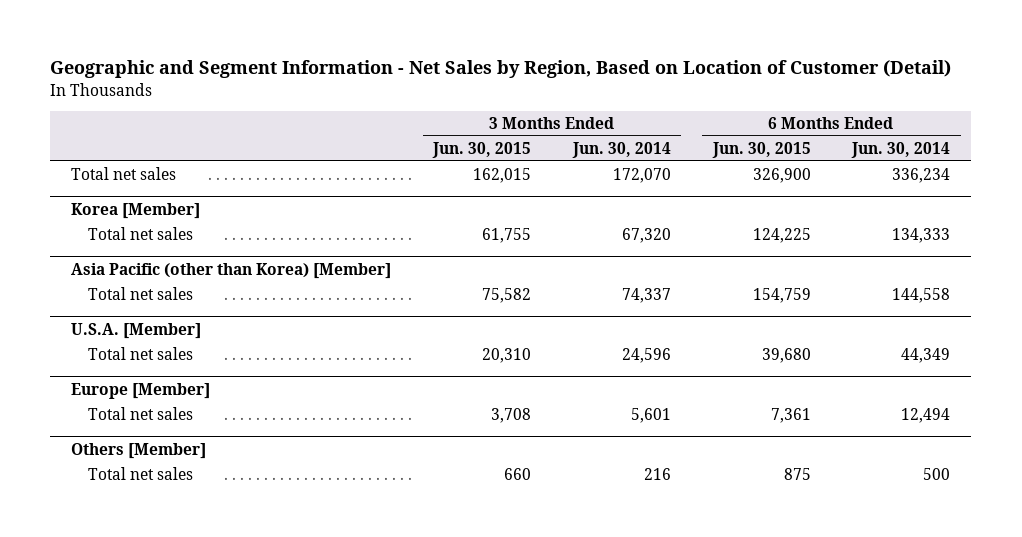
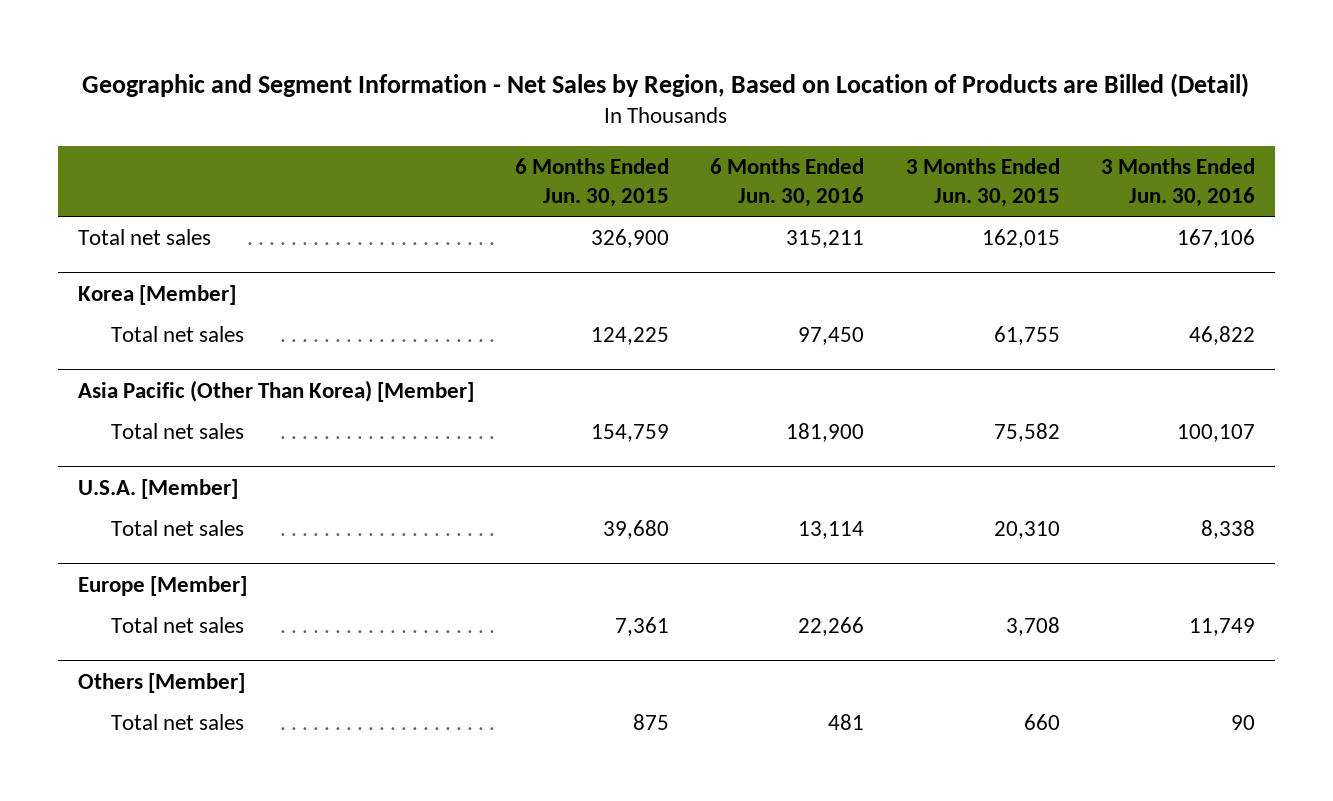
[50,60,952,79] Geographic and Segment Information - Net Sales by Region, Based on Location of Customer (Detail) -> [82,72,1250,97] Geographic and Segment Information - Net Sales by Region, Based on Location of Products are Billed (Detail)
[571,142,671,159] Jun. 30, 2014 -> none
[851,142,951,159] Jun. 30, 2014 -> none
none -> [710,158,865,208] 6 Months Ended Jun. 30, 2016
none -> [1100,158,1255,208] 3 Months Ended Jun. 30, 2016
[71,262,392,279] Asia Pacific (other than Korea) [Member] -> [78,379,475,402] Asia Pacific (Other Than Korea) [Member]

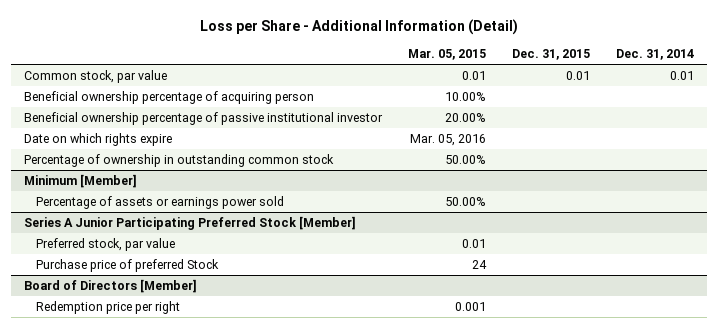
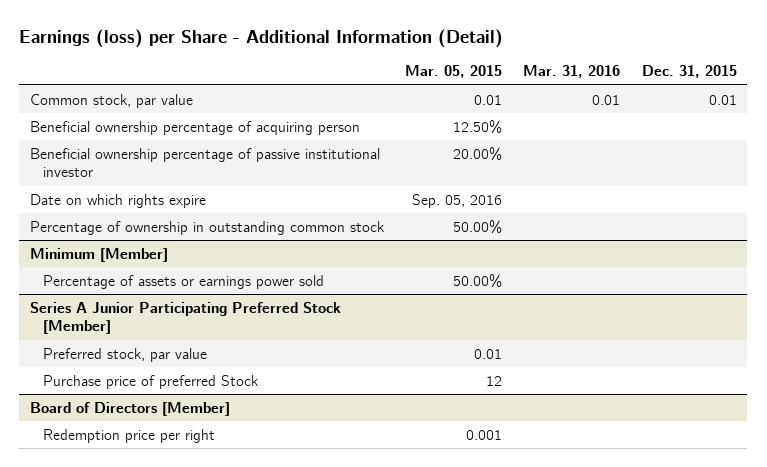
[200,18,519,35] Loss per Share - Additional Information (Detail) -> [19,28,504,48] Earnings (loss) per Share - Additional Information (Detail)
[616,48,695,60] Dec. 31, 2014 -> none
none -> [523,65,621,79] Mar. 31, 2016
[445,92,487,102] 10.00% -> [453,119,503,134] 12.50%
[410,134,487,147] Mar. 05, 2016 -> [412,193,503,208] Sep. 05, 2016
[472,260,488,270] 24 -> [486,375,503,386] 12

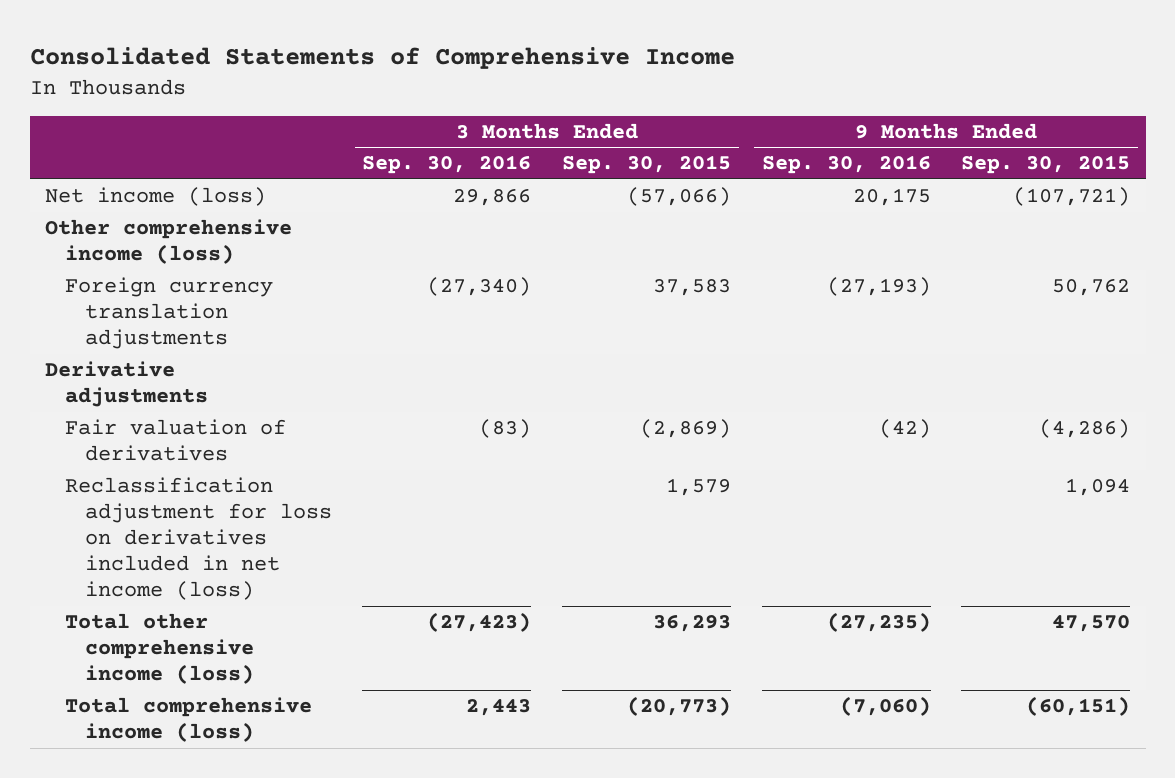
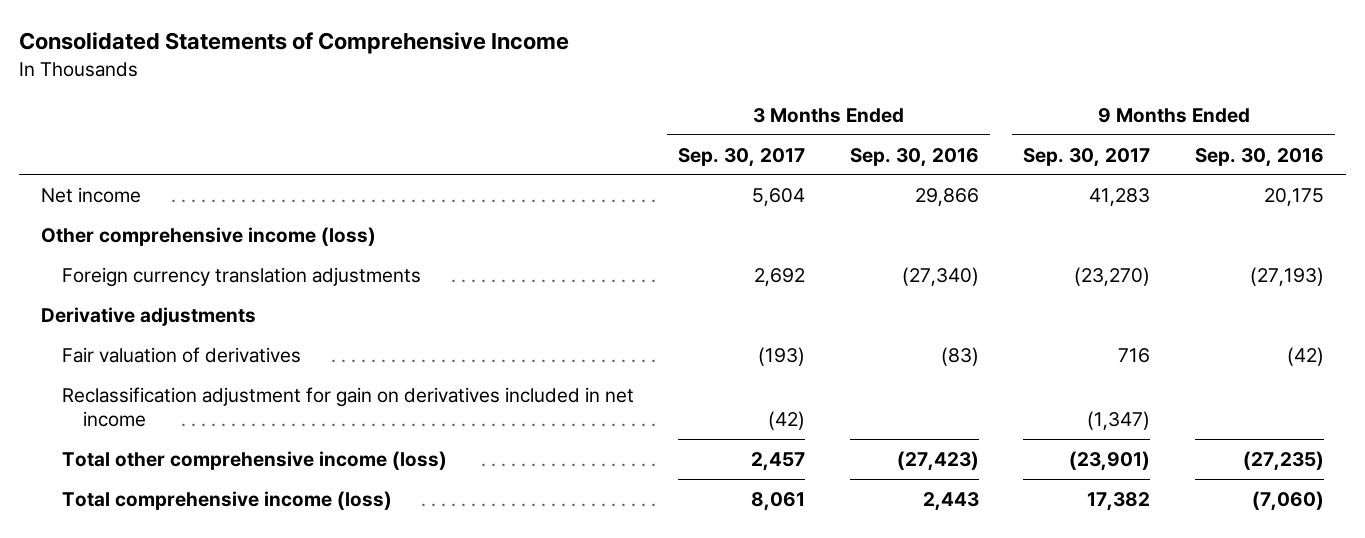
[561,155,731,175] Sep. 30, 2015 -> none
[961,155,1131,175] Sep. 30, 2015 -> none
none -> [678,147,806,167] Sep. 30, 2017
none -> [1023,147,1151,167] Sep. 30, 2017
[45,187,267,207] Net income (loss) -> [41,186,142,203] Net income
[64,477,332,601] Reclassification adjustment for loss on derivatives included in net income (loss) -> [61,386,634,428] Reclassification adjustment for gain on derivatives included in net income

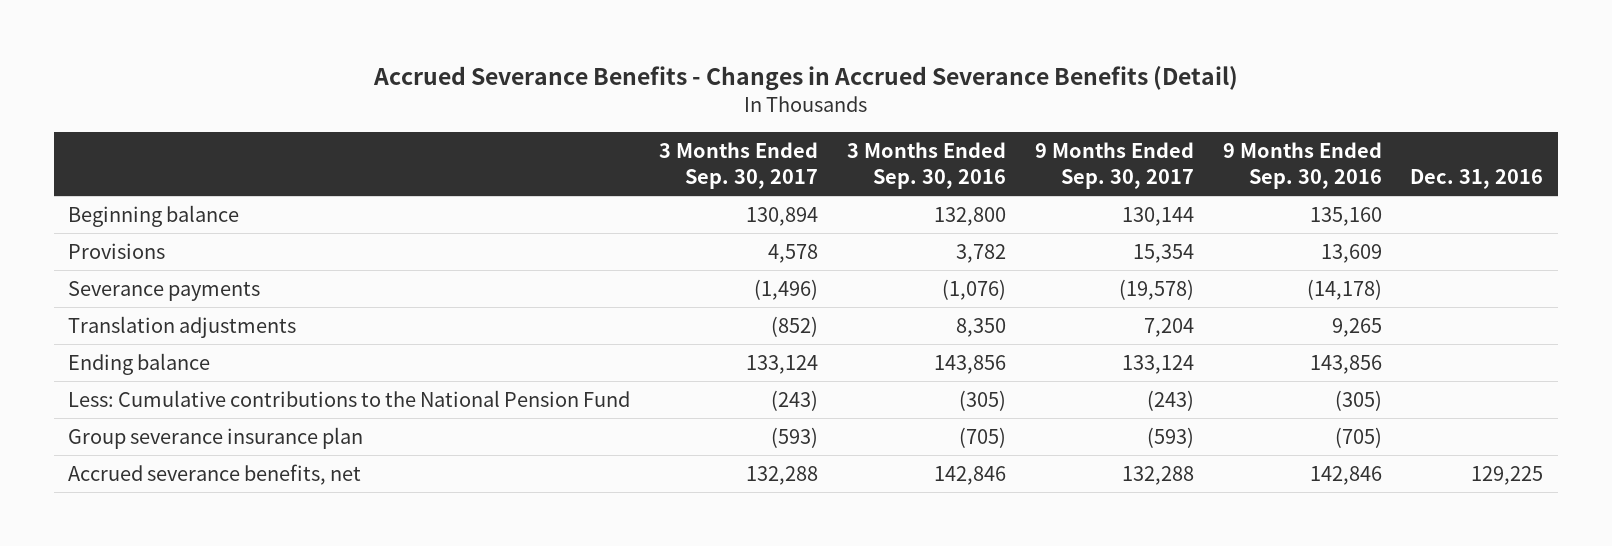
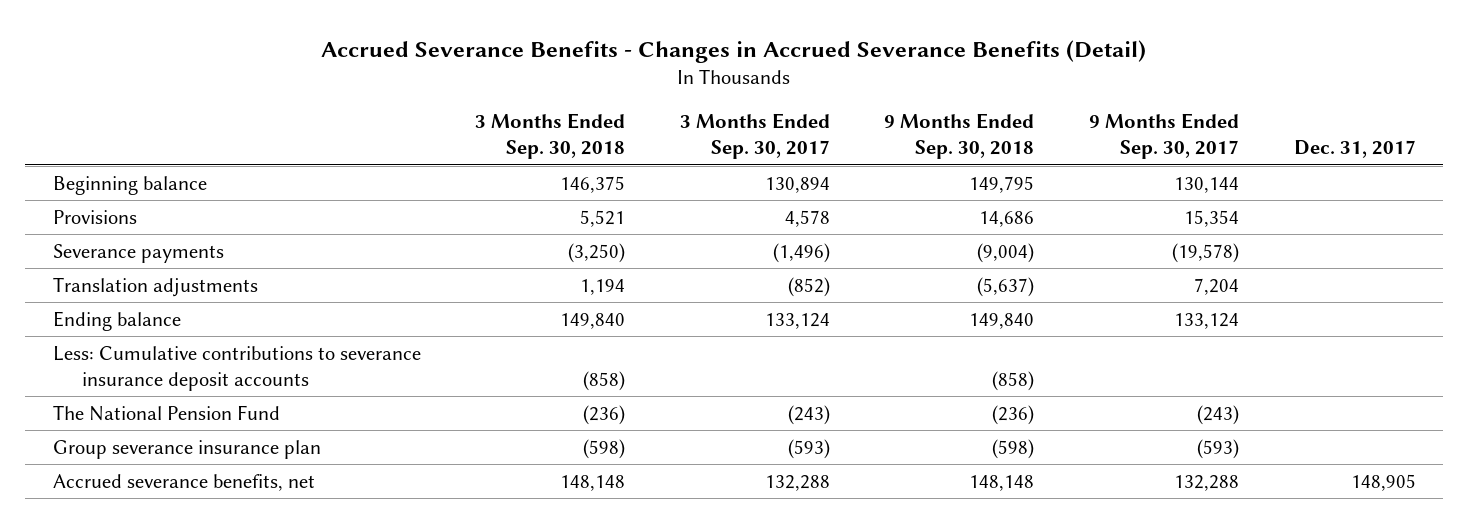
[846,142,1006,189] 3 Months Ended Sep. 30, 2016 -> none
[1222,142,1382,189] 9 Months Ended Sep. 30, 2016 -> none
[1410,168,1544,189] Dec. 31, 2016 -> none
none -> [475,113,626,160] 3 Months Ended Sep. 30, 2018
none -> [884,113,1035,160] 9 Months Ended Sep. 30, 2018
none -> [1293,140,1416,159] Dec. 31, 2017
none -> [52,345,421,391] Less: Cumulative contributions to severance insurance deposit accounts
[68,390,631,408] Less: Cumulative contributions to the National Pension Fund -> [52,404,280,421] The National Pension Fund

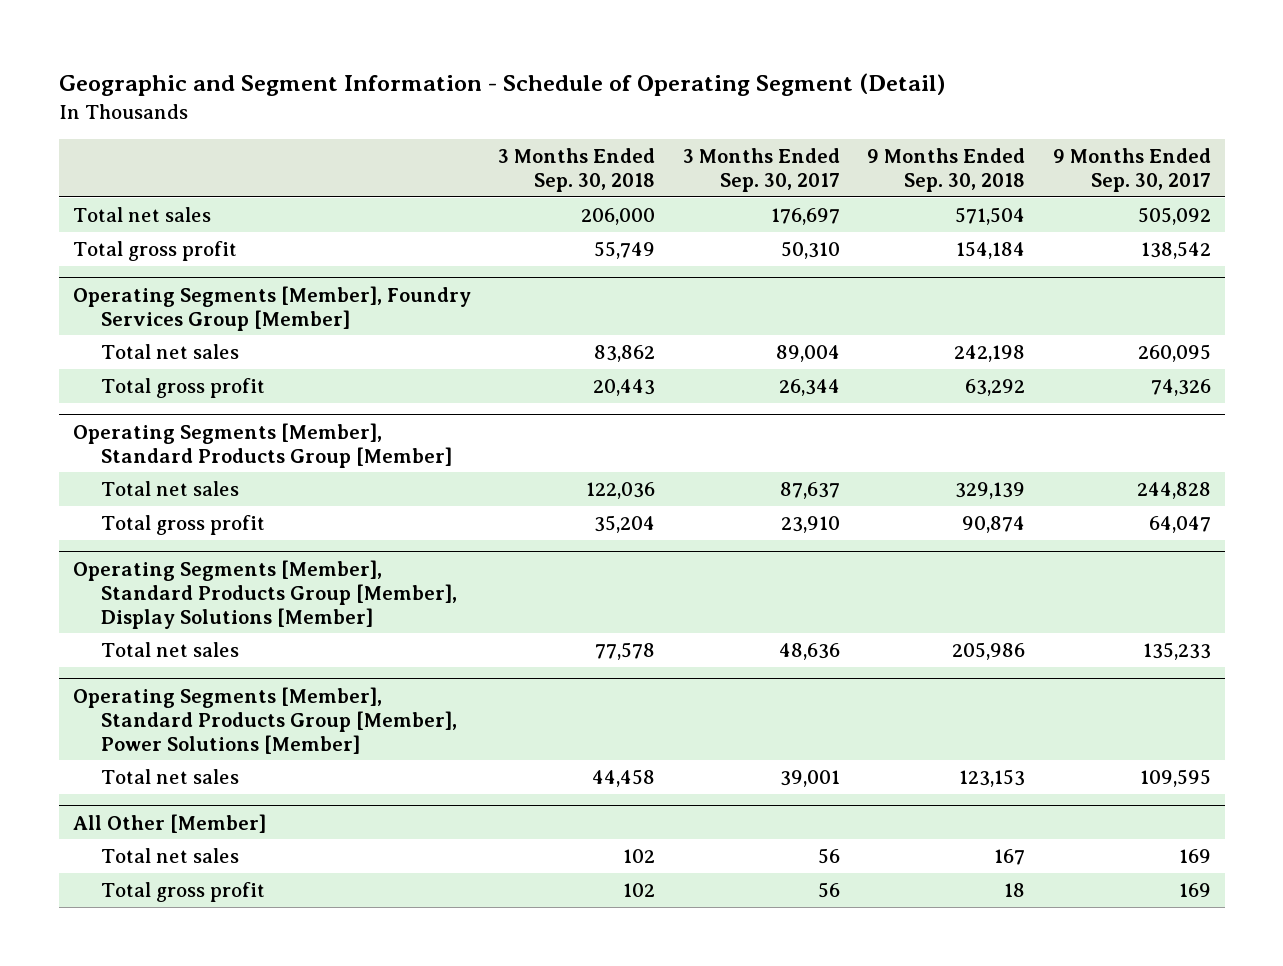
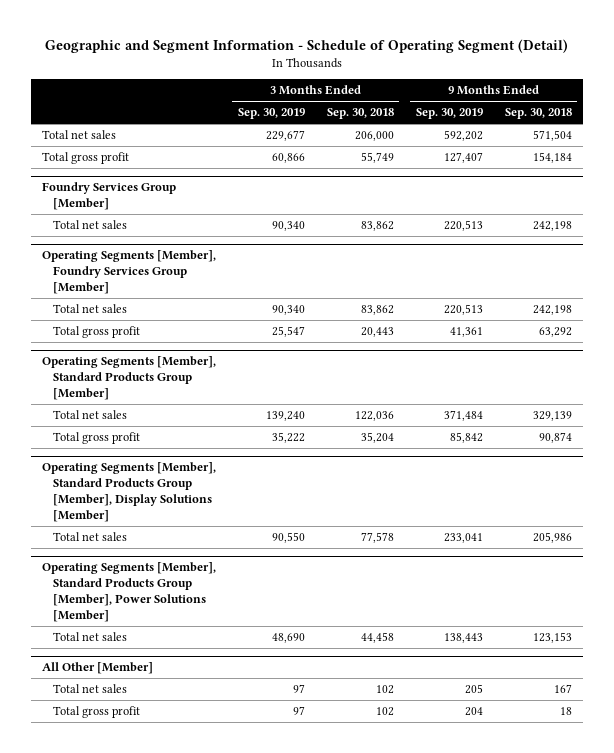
[682,148,840,193] 3 Months Ended Sep. 30, 2017 -> none
[1052,148,1211,193] 9 Months Ended Sep. 30, 2017 -> none
none -> [237,108,305,120] Sep. 30, 2019
none -> [415,108,483,120] Sep. 30, 2019
none -> [41,182,176,211] Foundry Services Group [Member]
none -> [53,220,128,230] Total net sales

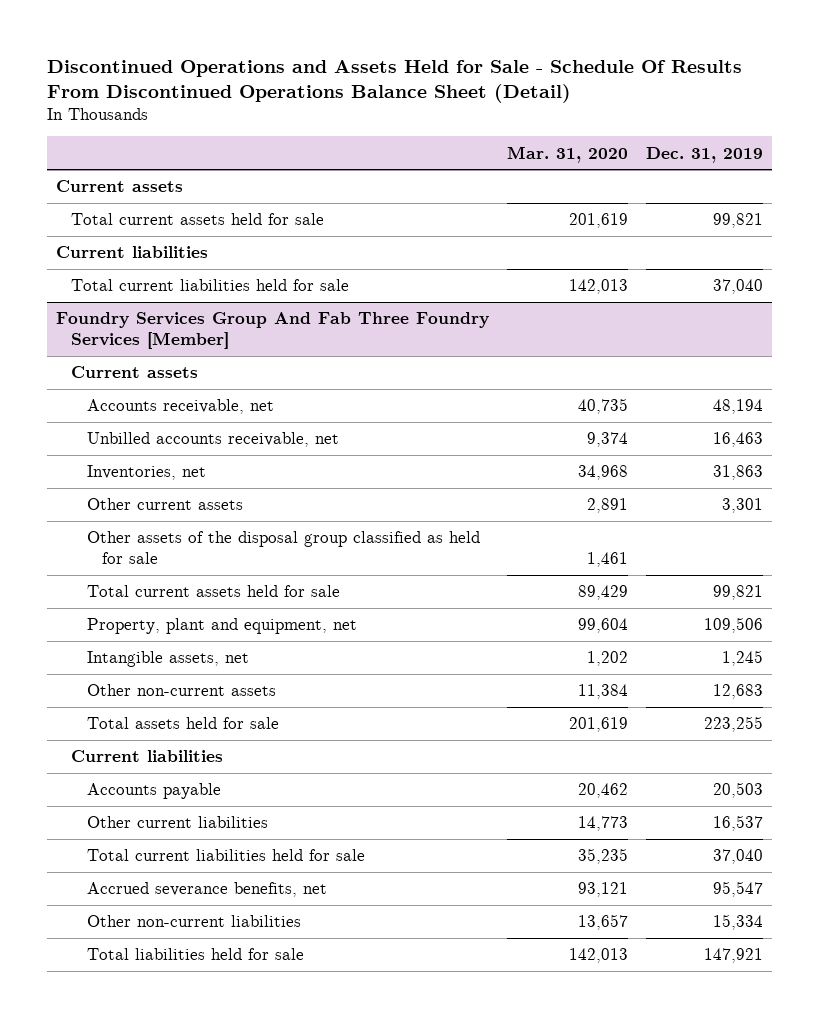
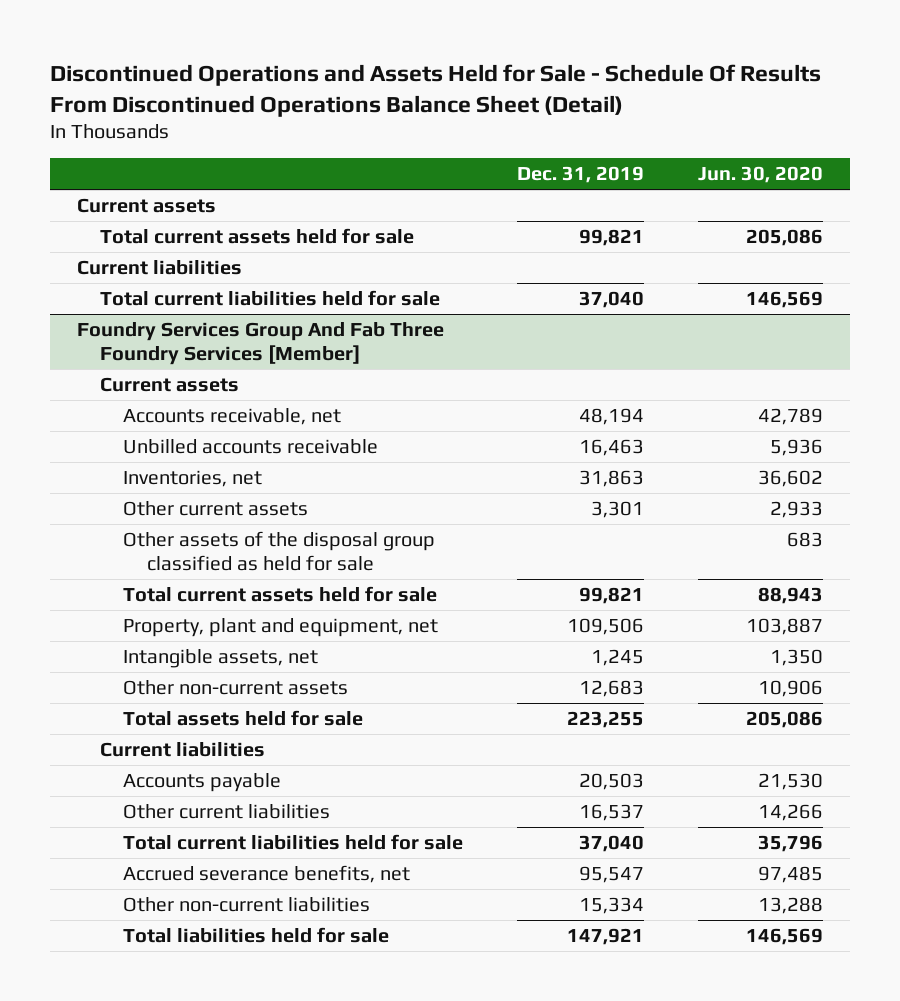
[507,145,629,163] Mar. 31, 2020 -> none
none -> [698,166,824,184] Jun. 30, 2020
[86,432,339,448] Unbilled accounts receivable, net -> [123,438,379,454] Unbilled accounts receivable

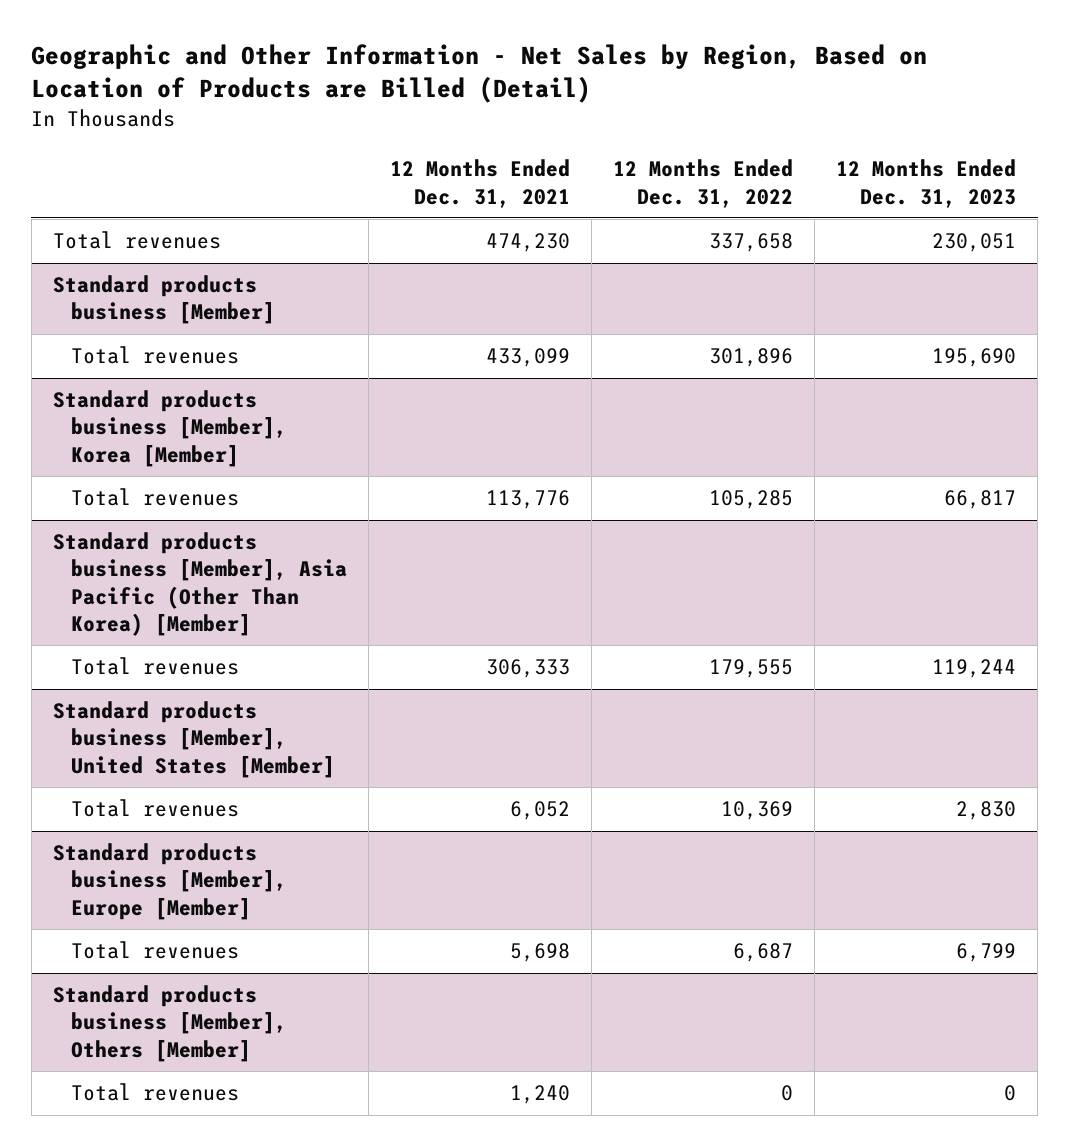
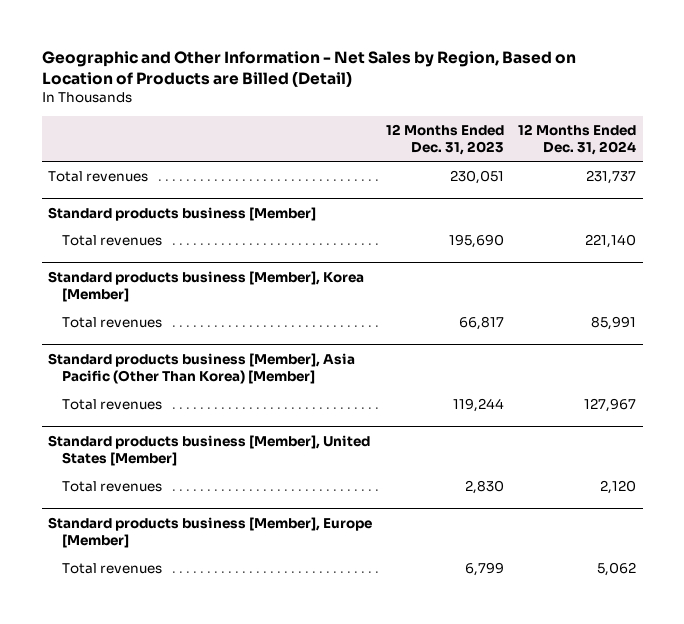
[390,159,571,208] 12 Months Ended Dec. 31, 2021 -> none
[613,159,794,208] 12 Months Ended Dec. 31, 2022 -> none
none -> [517,123,636,156] 12 Months Ended Dec. 31, 2024
[52,985,288,1062] Standard products business [Member], Others [Member] -> none
[71,1083,240,1102] Total revenues -> none

